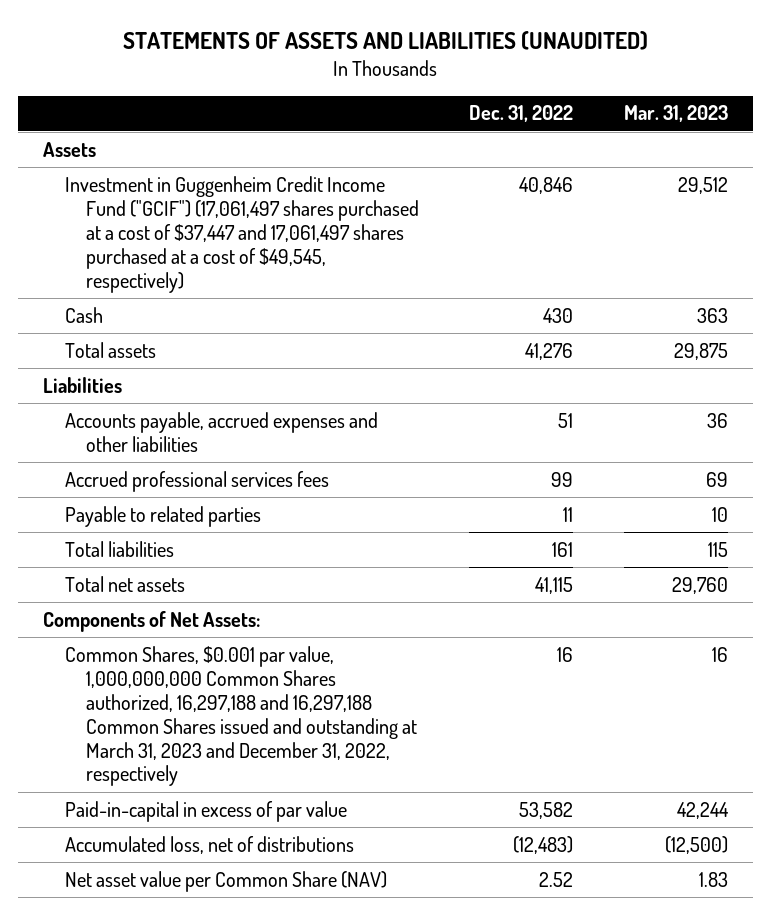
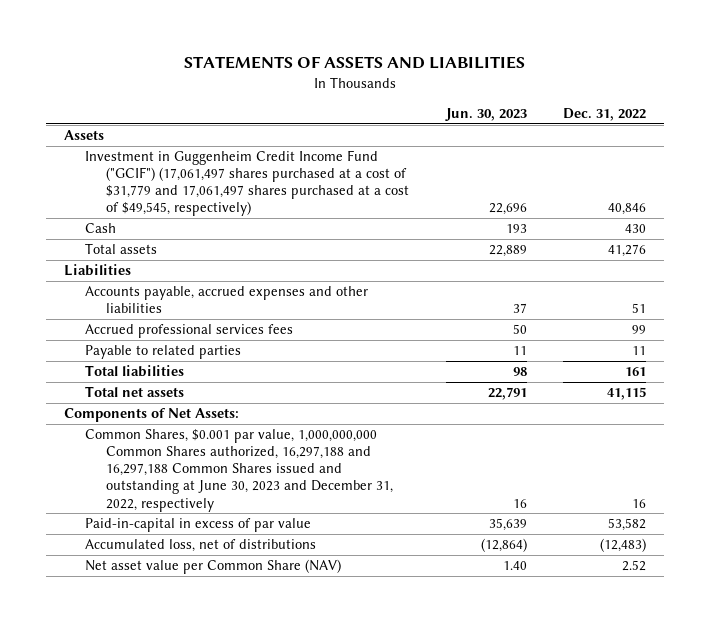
[123,30,649,50] STATEMENTS OF ASSETS AND LIABILITIES (UNAUDITED) -> [184,56,526,70] STATEMENTS OF ASSETS AND LIABILITIES
[623,105,728,123] Mar. 31, 2023 -> none
none -> [444,107,527,121] Jun. 30, 2023
[64,175,420,293] Investment in Guggenheim Credit Income Fund ("GCIF") (17,061,497 shares purchased at a cost of $37,447 and 17,061,497 shares purchased at a cost of $49,545, respectively) -> [84,150,409,217] Investment in Guggenheim Credit Income Fund ("GCIF") (17,061,497 shares purchased at a cost of $31,779 and 17,061,497 shares purchased at a cost of $49,545, respectively)
[64,645,418,787] Common Shares, $0.001 par value, 1,000,000,000 Common Shares authorized, 16,297,188 and 16,297,188 Common Shares issued and outstanding at March 31, 2023 and December 31, 2022, respectively -> [84,429,393,512] Common Shares, $0.001 par value, 1,000,000,000 Common Shares authorized, 16,297,188 and 16,297,188 Common Shares issued and outstanding at June 30, 2023 and December 31, 2022, respectively

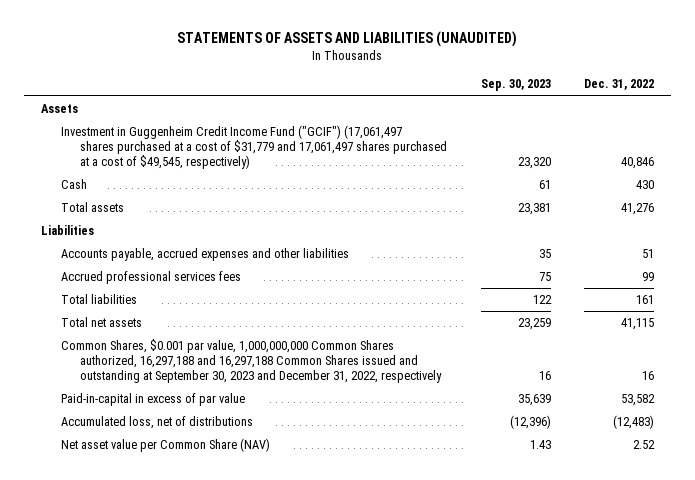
[184,56,526,70] STATEMENTS OF ASSETS AND LIABILITIES -> [177,31,518,48] STATEMENTS OF ASSETS AND LIABILITIES (UNAUDITED)
[444,107,527,121] Jun. 30, 2023 -> none
none -> [480,79,551,92] Sep. 30, 2023
[84,345,241,360] Payable to related parties -> none
[63,408,239,423] Components of Net Assets: -> none
[84,429,393,512] Common Shares, $0.001 par value, 1,000,000,000 Common Shares authorized, 16,297,188 and 16,297,188 Common Shares issued and outstanding at June 30, 2023 and December 31, 2022, respectively -> [60,338,443,383] Common Shares, $0.001 par value, 1,000,000,000 Common Shares authorized, 16,297,188 and 16,297,188 Common Shares issued and outstanding at September 30, 2023 and December 31, 2022, respectively

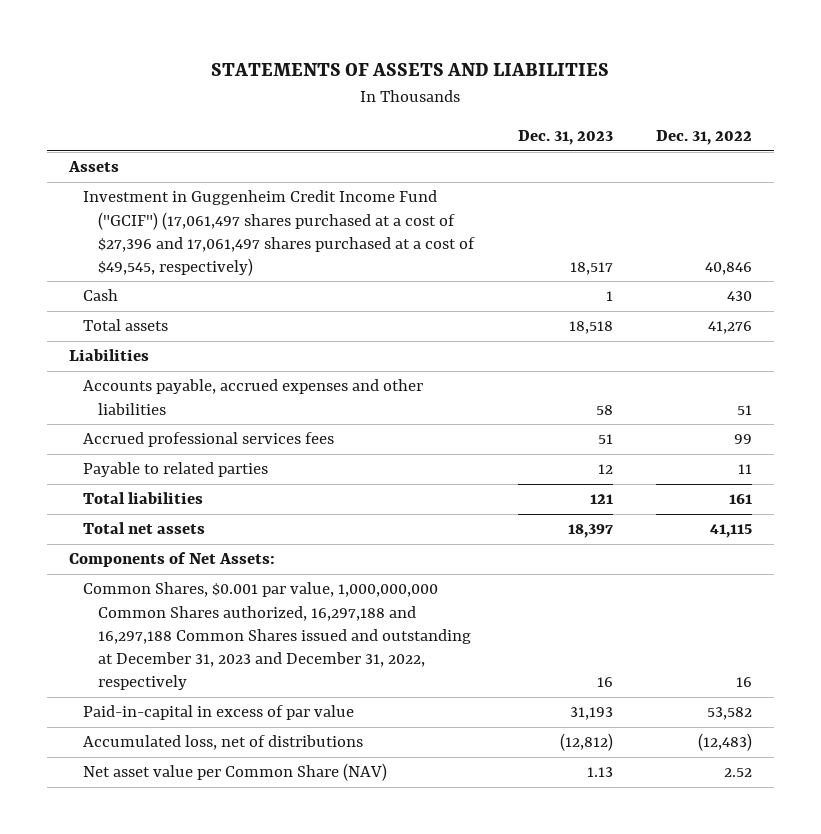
[177,31,518,48] STATEMENTS OF ASSETS AND LIABILITIES (UNAUDITED) -> [211,63,610,77] STATEMENTS OF ASSETS AND LIABILITIES
[480,79,551,92] Sep. 30, 2023 -> none
none -> [517,130,613,146] Dec. 31, 2023
[60,124,448,169] Investment in Guggenheim Credit Income Fund ("GCIF") (17,061,497 shares purchased at a cost of $31,779 and 17,061,497 shares purchased at a cost of $49,545, respectively) -> [83,190,476,276] Investment in Guggenheim Credit Income Fund ("GCIF") (17,061,497 shares purchased at a cost of $27,396 and 17,061,497 shares purchased at a cost of $49,545, respectively)
none -> [83,462,269,478] Payable to related parties
none -> [68,552,275,568] Components of Net Assets:
[60,338,443,383] Common Shares, $0.001 par value, 1,000,000,000 Common Shares authorized, 16,297,188 and 16,297,188 Common Shares issued and outstanding at September 30, 2023 and December 31, 2022, respectively -> [83,582,472,691] Common Shares, $0.001 par value, 1,000,000,000 Common Shares authorized, 16,297,188 and 16,297,188 Common Shares issued and outstanding at December 31, 2023 and December 31, 2022, respectively

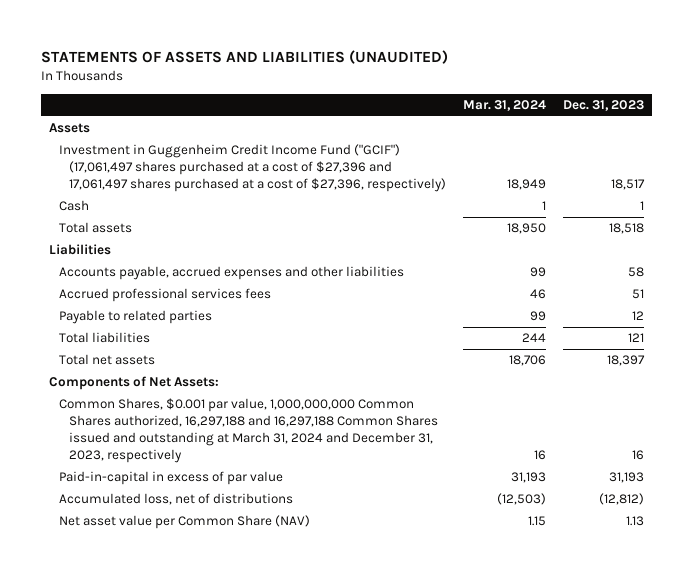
[211,63,610,77] STATEMENTS OF ASSETS AND LIABILITIES -> [40,49,448,64] STATEMENTS OF ASSETS AND LIABILITIES (UNAUDITED)
[656,130,753,146] Dec. 31, 2022 -> none
none -> [462,99,546,111] Mar. 31, 2024
[83,190,476,276] Investment in Guggenheim Credit Income Fund ("GCIF") (17,061,497 shares purchased at a cost of $27,396 and 17,061,497 shares purchased at a cost of $49,545, respectively) -> [58,144,446,193] Investment in Guggenheim Credit Income Fund ("GCIF") (17,061,497 shares purchased at a cost of $27,396 and 17,061,497 shares purchased at a cost of $27,396, respectively)
[83,582,472,691] Common Shares, $0.001 par value, 1,000,000,000 Common Shares authorized, 16,297,188 and 16,297,188 Common Shares issued and outstanding at December 31, 2023 and December 31, 2022, respectively -> [58,398,438,464] Common Shares, $0.001 par value, 1,000,000,000 Common Shares authorized, 16,297,188 and 16,297,188 Common Shares issued and outstanding at March 31, 2024 and December 31, 2023, respectively

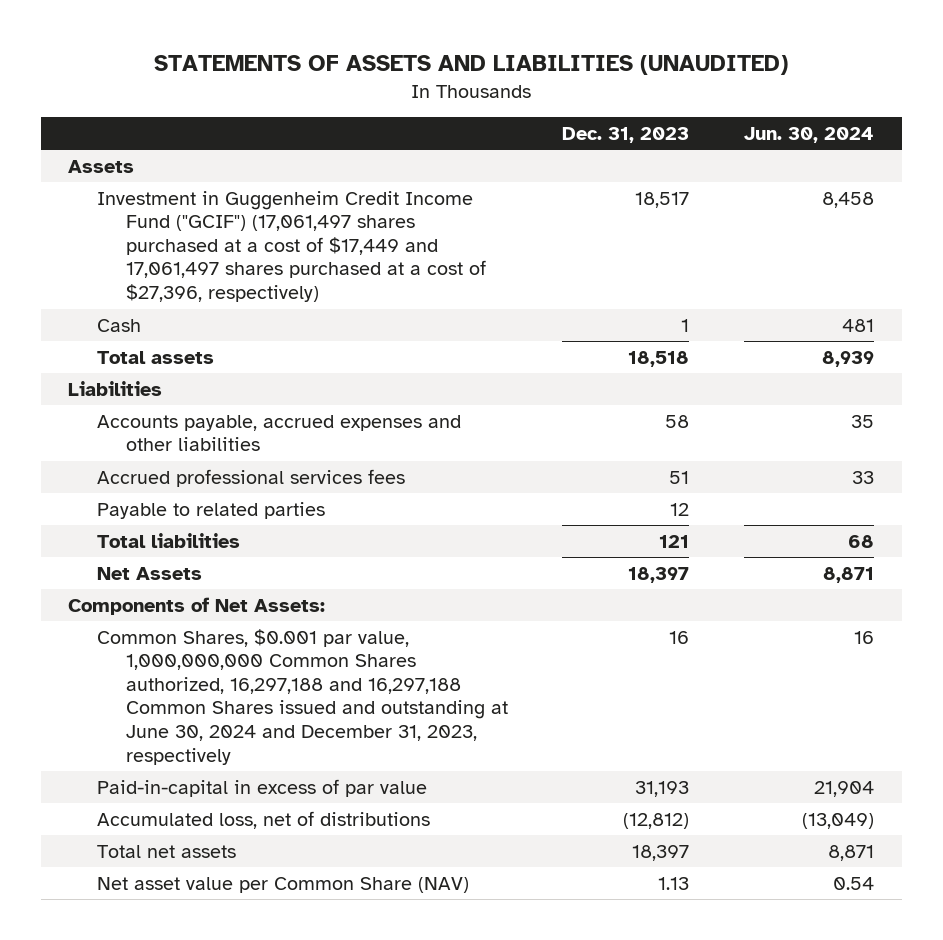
[462,99,546,111] Mar. 31, 2024 -> none
none -> [744,126,875,143] Jun. 30, 2024
[58,144,446,193] Investment in Guggenheim Credit Income Fund ("GCIF") (17,061,497 shares purchased at a cost of $27,396 and 17,061,497 shares purchased at a cost of $27,396, respectively) -> [97,190,486,303] Investment in Guggenheim Credit Income Fund ("GCIF") (17,061,497 shares purchased at a cost of $17,449 and 17,061,497 shares purchased at a cost of $27,396, respectively)
none -> [97,566,203,580] Net Assets
[58,398,438,464] Common Shares, $0.001 par value, 1,000,000,000 Common Shares authorized, 16,297,188 and 16,297,188 Common Shares issued and outstanding at March 31, 2024 and December 31, 2023, respectively -> [97,628,508,765] Common Shares, $0.001 par value, 1,000,000,000 Common Shares authorized, 16,297,188 and 16,297,188 Common Shares issued and outstanding at June 30, 2024 and December 31, 2023, respectively
[58,354,155,366] Total net assets -> [97,844,237,858] Total net assets

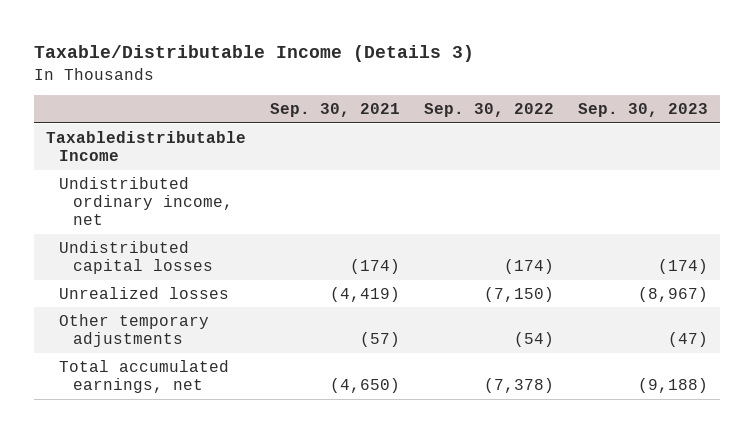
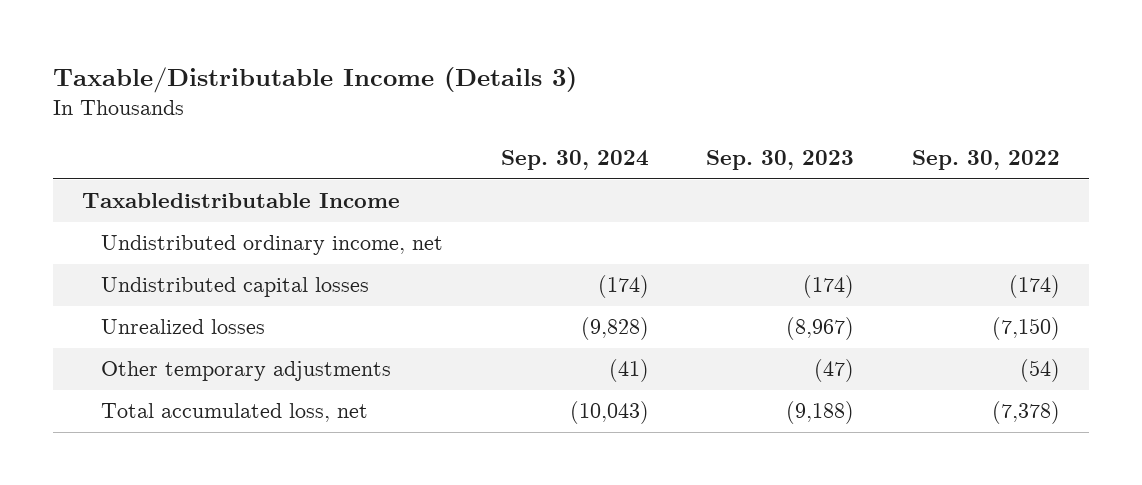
[269,103,400,118] Sep. 30, 2021 -> none
none -> [500,150,649,171] Sep. 30, 2024
[59,359,230,394] Total accumulated earnings, net -> [100,403,368,423] Total accumulated loss, net

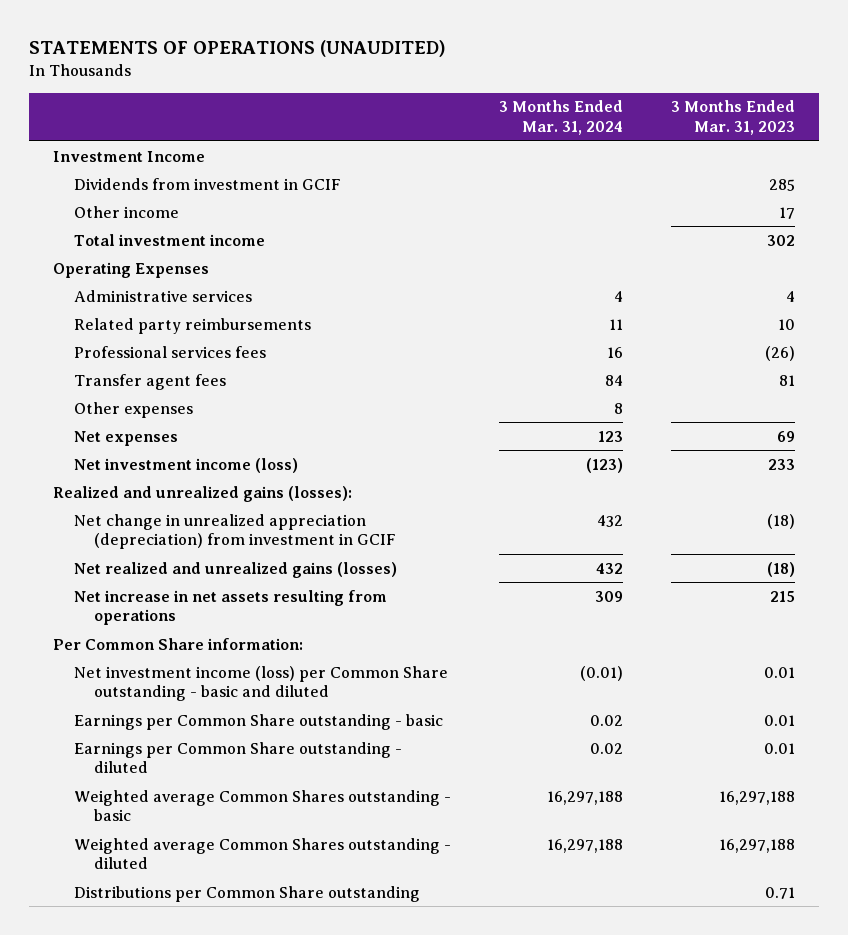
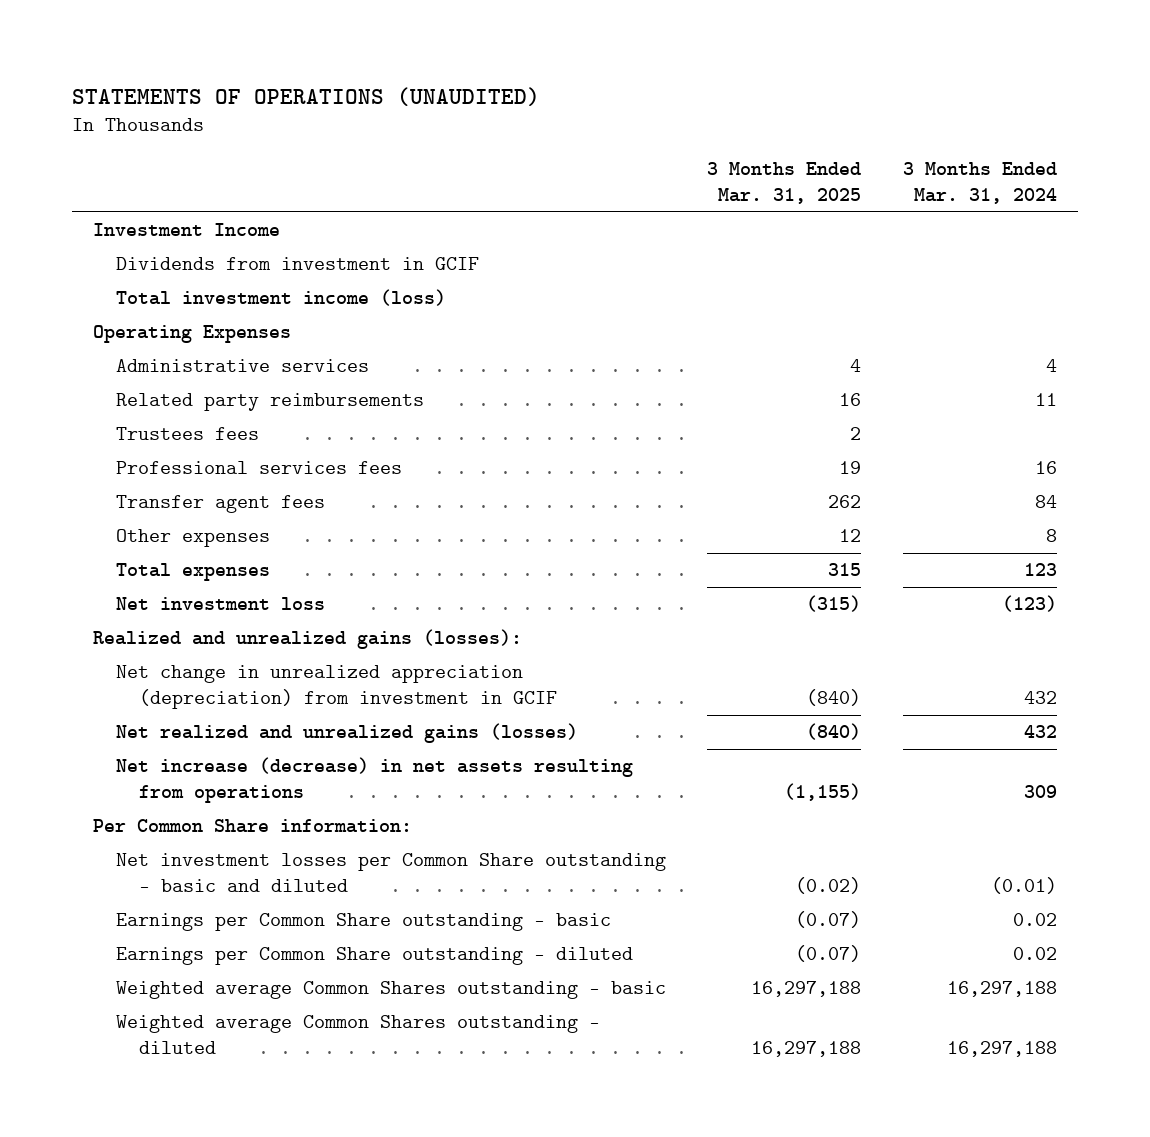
[670,100,795,135] 3 Months Ended Mar. 31, 2023 -> none
none -> [707,161,862,205] 3 Months Ended Mar. 31, 2025
[73,205,179,218] Other income -> none
[73,233,265,246] Total investment income -> [115,289,446,307] Total investment income (loss)
none -> [115,427,259,441] Trustees fees
[73,430,178,446] Net expenses -> [115,563,270,582] Total expenses
[73,457,298,473] Net investment income (loss) -> [115,597,325,611] Net investment loss
[73,589,387,626] Net increase in net assets resulting from operations -> [115,757,633,804] Net increase (decrease) in net assets resulting from operations
[73,665,448,702] Net investment income (loss) per Common Share outstanding - basic and diluted -> [115,853,666,893] Net investment losses per Common Share outstanding - basic and diluted
[73,885,420,902] Distributions per Common Share outstanding -> none

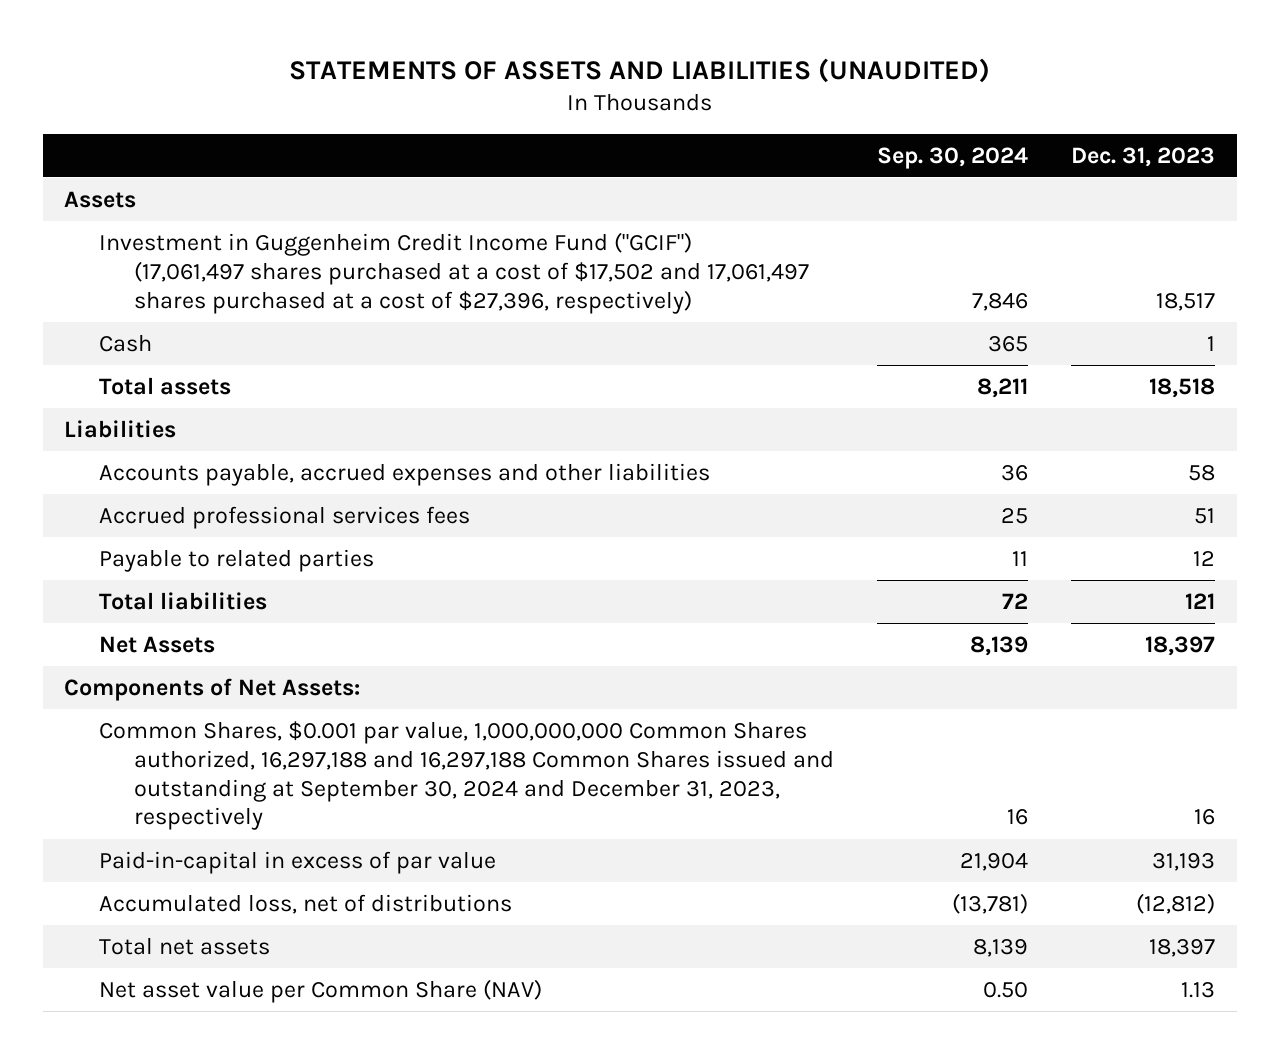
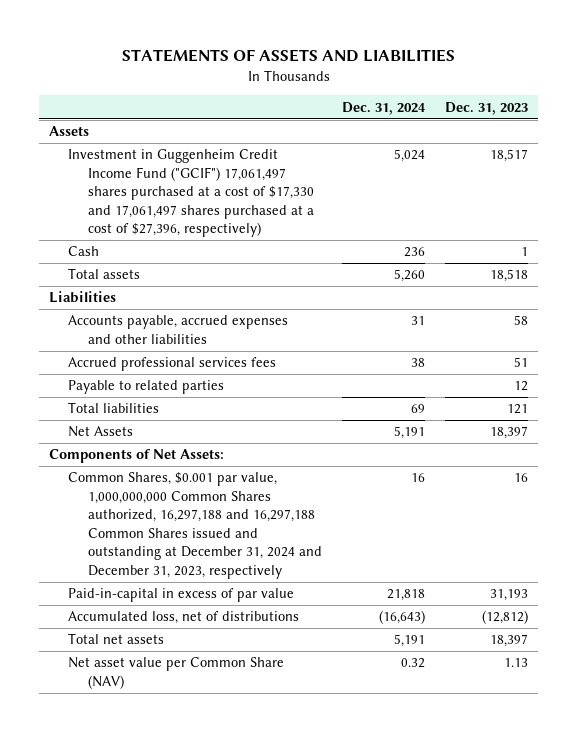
[288,57,990,83] STATEMENTS OF ASSETS AND LIABILITIES (UNAUDITED) -> [121,49,455,63] STATEMENTS OF ASSETS AND LIABILITIES
[876,146,1028,169] Sep. 30, 2024 -> none
none -> [341,101,426,115] Dec. 31, 2024
[98,231,809,314] Investment in Guggenheim Credit Income Fund ("GCIF") (17,061,497 shares purchased at a cost of $17,502 and 17,061,497 shares purchased at a cost of $27,396, respectively) -> [68,149,314,238] Investment in Guggenheim Credit Income Fund ("GCIF") 17,061,497 shares purchased at a cost of $17,330 and 17,061,497 shares purchased at a cost of $27,396, respectively)
[98,720,834,831] Common Shares, $0.001 par value, 1,000,000,000 Common Shares authorized, 16,297,188 and 16,297,188 Common Shares issued and outstanding at September 30, 2024 and December 31, 2023, respectively -> [68,472,322,579] Common Shares, $0.001 par value, 1,000,000,000 Common Shares authorized, 16,297,188 and 16,297,188 Common Shares issued and outstanding at December 31, 2024 and December 31, 2023, respectively

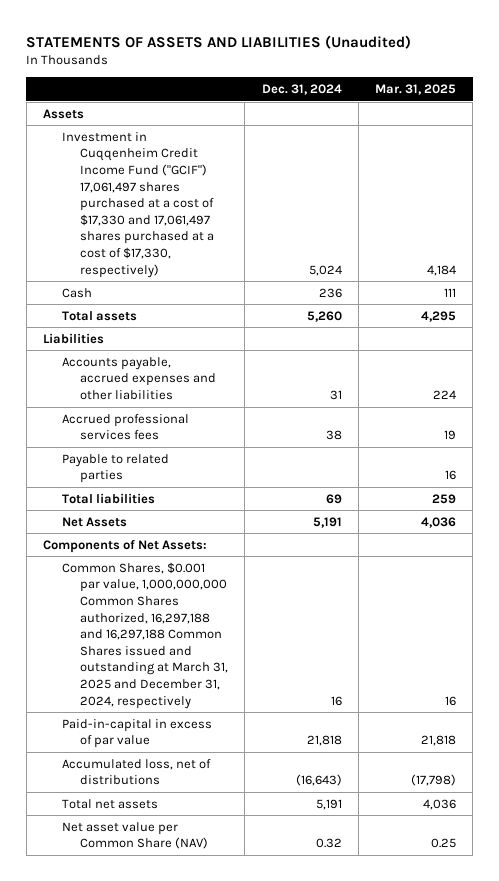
[121,49,455,63] STATEMENTS OF ASSETS AND LIABILITIES -> [26,34,412,49] STATEMENTS OF ASSETS AND LIABILITIES (Unaudited)
[445,101,529,115] Dec. 31, 2023 -> none
none -> [375,84,457,96] Mar. 31, 2025
[68,149,314,238] Investment in Guggenheim Credit Income Fund ("GCIF") 17,061,497 shares purchased at a cost of $17,330 and 17,061,497 shares purchased at a cost of $27,396, respectively) -> [61,131,215,278] Investment in Cuqqenheim Credit Income Fund ("GCIF") 17,061,497 shares purchased at a cost of $17,330 and 17,061,497 shares purchased at a cost of $17,330, respectively)
[68,472,322,579] Common Shares, $0.001 par value, 1,000,000,000 Common Shares authorized, 16,297,188 and 16,297,188 Common Shares issued and outstanding at December 31, 2024 and December 31, 2023, respectively -> [61,561,229,709] Common Shares, $0.001 par value, 1,000,000,000 Common Shares authorized, 16,297,188 and 16,297,188 Common Shares issued and outstanding at March 31, 2025 and December 31, 2024, respectively

